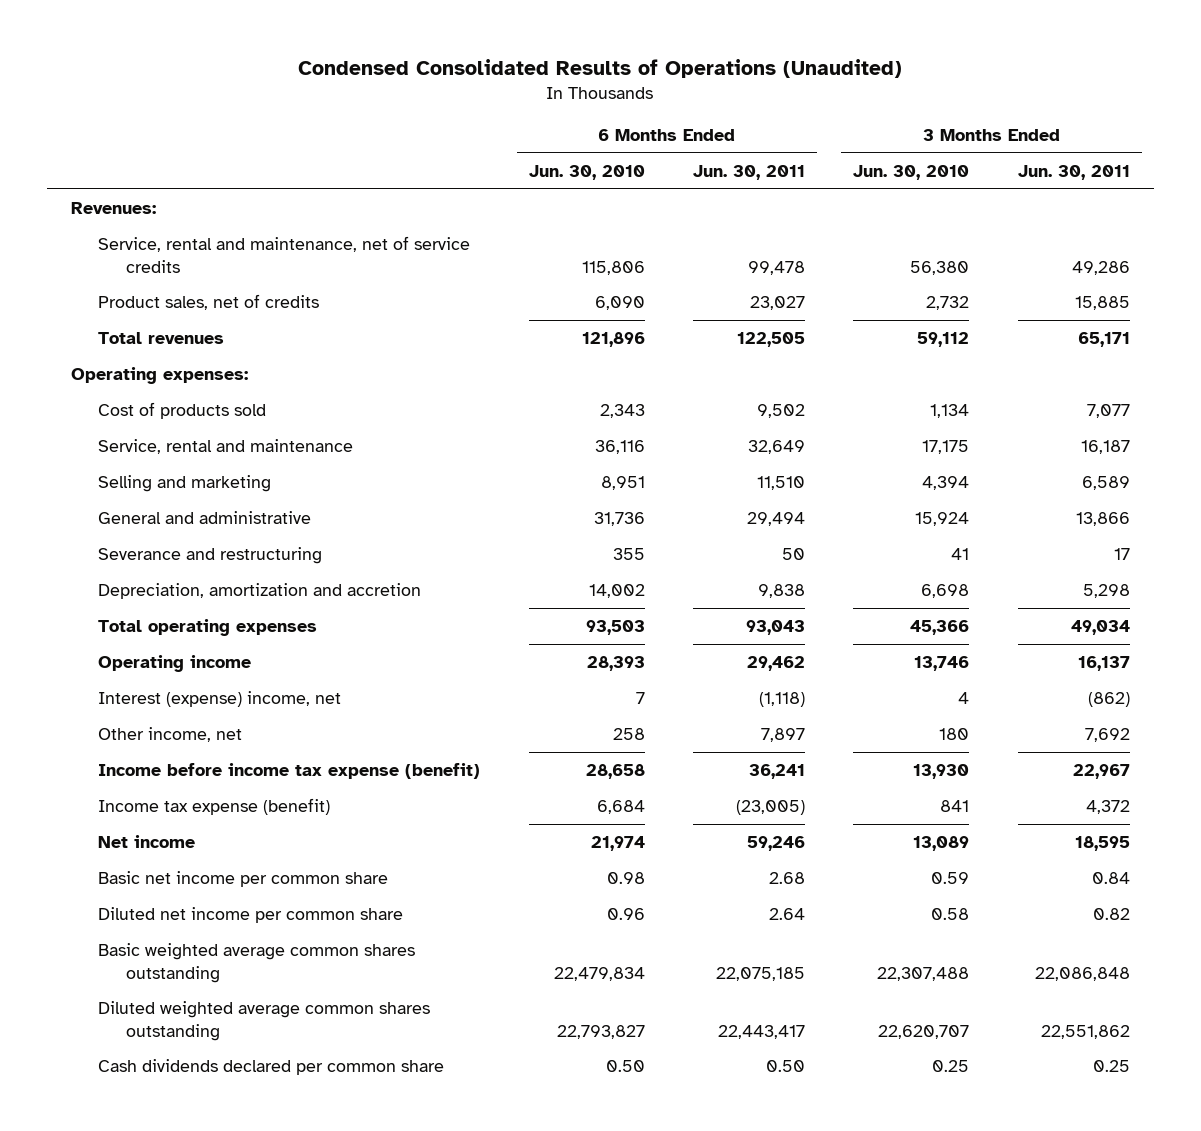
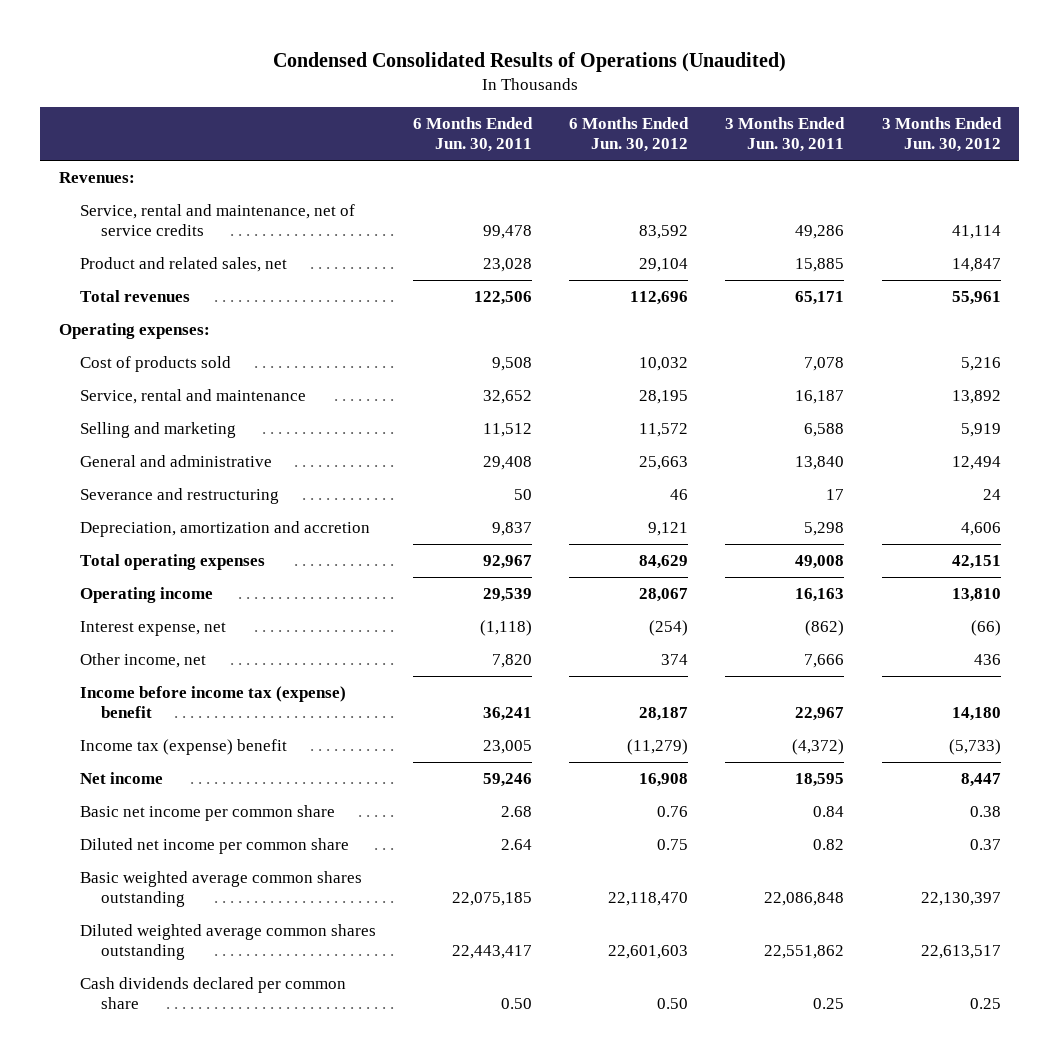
[528,164,645,180] Jun. 30, 2010 -> none
[853,164,970,180] Jun. 30, 2010 -> none
none -> [569,117,690,153] 6 Months Ended Jun. 30, 2012
none -> [881,117,1002,153] 3 Months Ended Jun. 30, 2012
[98,294,320,311] Product sales, net of credits -> [79,257,287,273] Product and related sales, net
[750,296,806,311] 23,027 -> [482,258,532,273] 23,028
[737,332,806,348] 122,505 -> [473,291,532,306] 122,506
[757,404,806,419] 9,502 -> [491,357,532,372] 9,508
[1086,404,1130,419] 7,077 -> [804,357,845,372] 7,078
[748,440,806,455] 32,649 -> [482,390,532,405] 32,652
[757,476,806,491] 11,510 -> [482,423,532,438] 11,512
[1081,476,1130,491] 6,589 -> [804,423,845,438] 6,588
[747,512,806,527] 29,494 -> [482,456,532,471] 29,408
[1075,512,1130,527] 13,866 -> [795,456,845,471] 13,840
[758,584,806,599] 9,838 -> [491,522,532,537] 9,837
[746,620,806,636] 93,043 -> [482,555,532,570] 92,967
[1070,620,1130,636] 49,034 -> [795,555,845,570] 49,008
[747,656,806,672] 29,462 -> [482,588,532,603] 29,539
[1077,656,1130,672] 16,137 -> [795,588,845,603] 16,163
[98,691,342,708] Interest (expense) income, net -> [79,621,226,637] Interest expense, net
[761,728,806,743] 7,897 -> [491,654,532,669] 7,820
[1084,728,1130,743] 7,692 -> [804,654,845,669] 7,666
[98,763,481,780] Income before income tax expense (benefit) -> [79,686,346,719] Income before income tax (expense) benefit
[98,798,331,816] Income tax expense (benefit) -> [79,739,287,756] Income tax (expense) benefit
[736,800,806,816] (23,005) -> [482,740,532,755] 23,005
[1085,800,1130,815] 4,372 -> [792,739,845,756] (4,372)

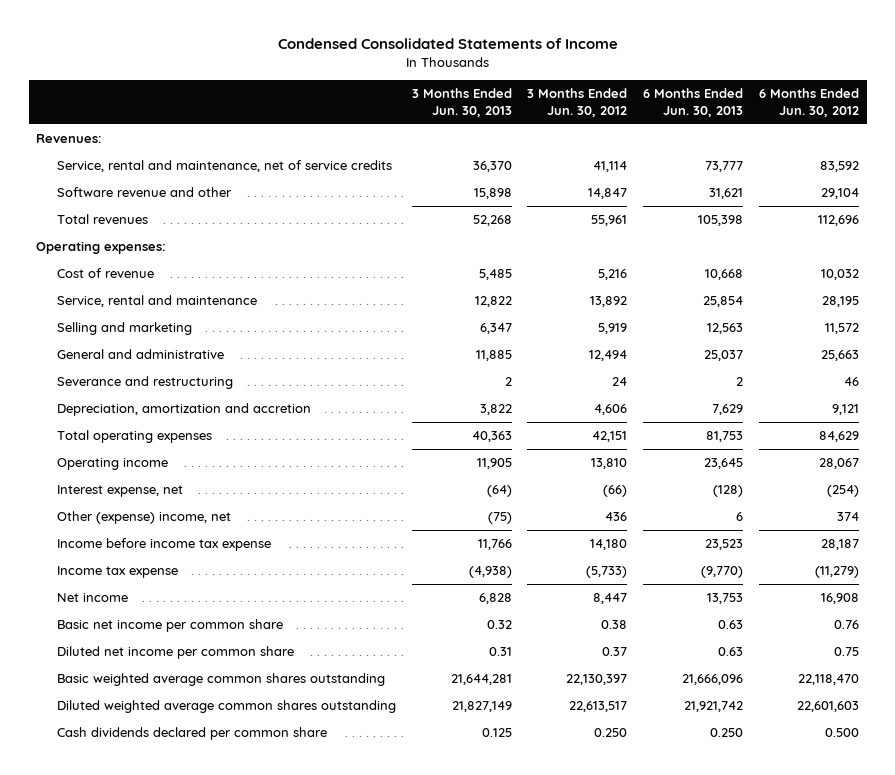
[272,51,786,72] Condensed Consolidated Results of Operations (Unaudited) -> [277,37,618,49] Condensed Consolidated Statements of Income
[412,117,533,153] 6 Months Ended Jun. 30, 2011 -> none
[725,117,846,153] 3 Months Ended Jun. 30, 2011 -> none
none -> [411,87,512,117] 3 Months Ended Jun. 30, 2013
none -> [643,87,744,117] 6 Months Ended Jun. 30, 2013
[79,257,287,273] Product and related sales, net -> [56,187,232,198] Software revenue and other
[79,356,231,373] Cost of products sold -> [56,268,154,279] Cost of revenue
[79,653,206,669] Other income, net -> [56,511,231,525] Other (expense) income, net
[79,686,346,719] Income before income tax (expense) benefit -> [56,538,271,552] Income before income tax expense
[79,739,287,756] Income tax (expense) benefit -> [56,566,178,579] Income tax expense
[657,998,689,1010] 0.50 -> [824,728,859,738] 0.500
[969,998,1001,1010] 0.25 -> [594,728,628,738] 0.250

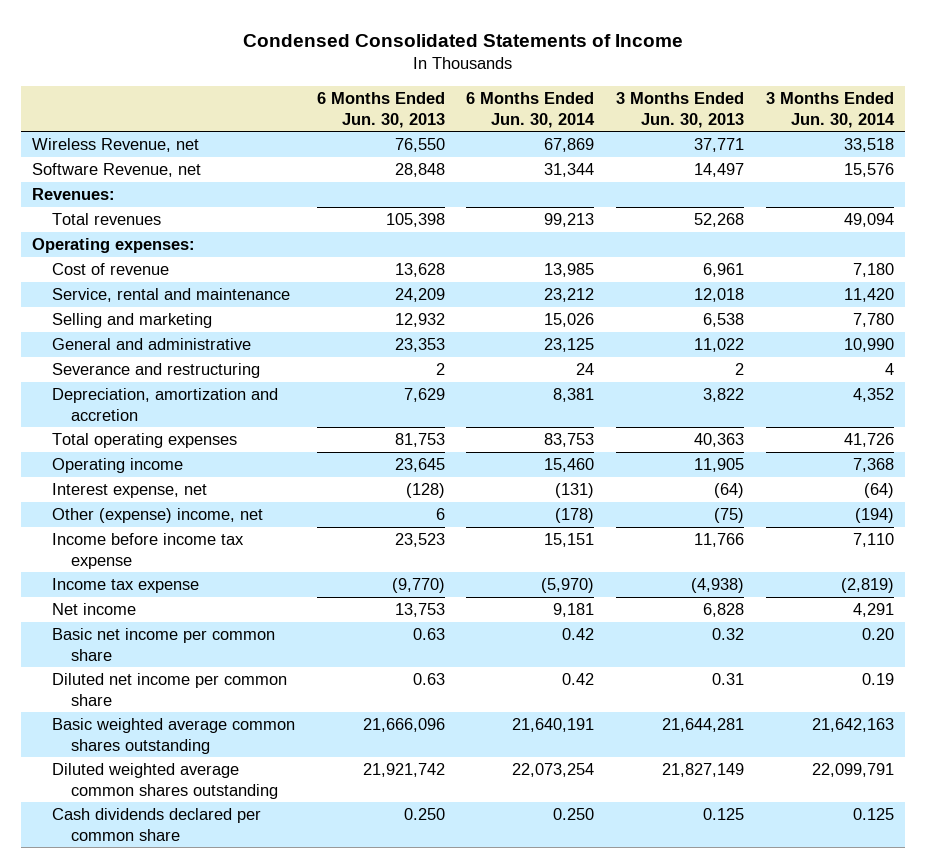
[527,87,628,117] 3 Months Ended Jun. 30, 2012 -> none
[758,87,859,117] 6 Months Ended Jun. 30, 2012 -> none
none -> [466,92,596,128] 6 Months Ended Jun. 30, 2014
none -> [766,92,896,128] 3 Months Ended Jun. 30, 2014
none -> [31,138,199,153] Wireless Revenue, net
none -> [31,163,201,178] Software Revenue, net
[56,160,392,173] Service, rental and maintenance, net of service credits -> none
[56,187,232,198] Software revenue and other -> none
[478,269,512,281] 5,485 -> [703,263,745,278] 6,961
[705,269,744,281] 10,668 -> [394,263,445,278] 13,628
[474,296,512,308] 12,822 -> [694,288,745,303] 12,018
[703,296,744,308] 25,854 -> [394,288,445,303] 24,209
[479,323,512,335] 6,347 -> [703,313,745,328] 6,538
[707,323,744,335] 12,563 -> [394,313,445,328] 12,932
[475,350,512,362] 11,885 -> [694,338,745,353] 11,022
[704,350,744,362] 25,037 -> [394,338,445,353] 23,353

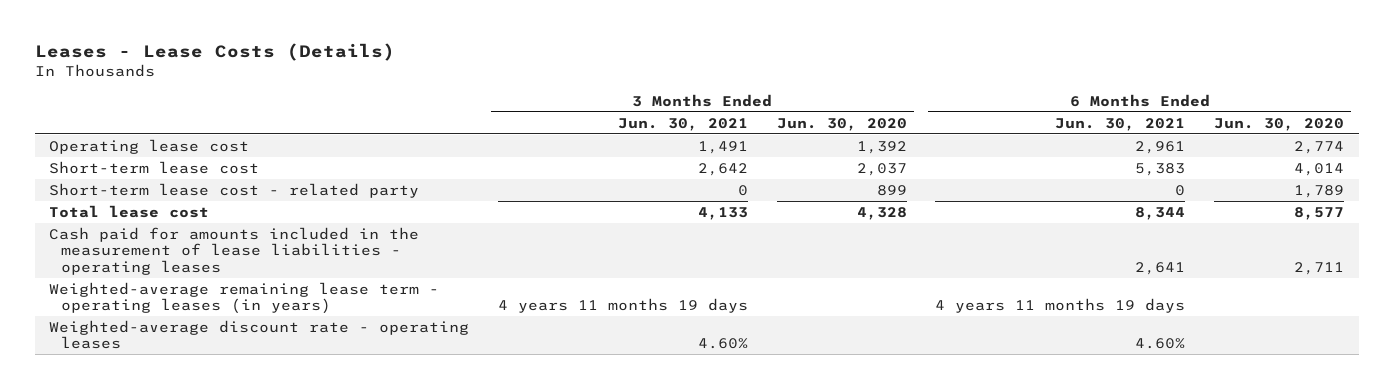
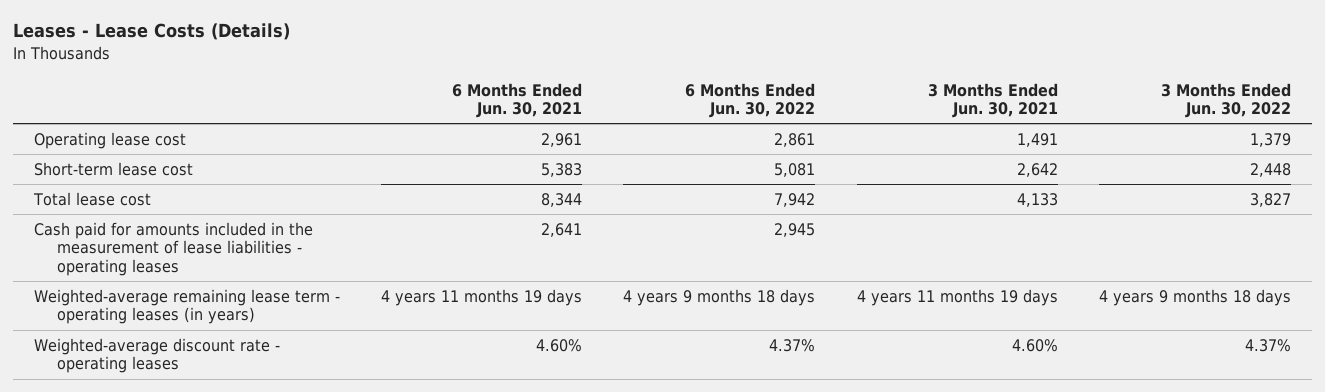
[776,117,907,131] Jun. 30, 2020 -> none
[1214,117,1345,131] Jun. 30, 2020 -> none
none -> [685,82,816,118] 6 Months Ended Jun. 30, 2022
none -> [1161,82,1292,118] 3 Months Ended Jun. 30, 2022
[49,182,420,198] Short-term lease cost - related party -> none

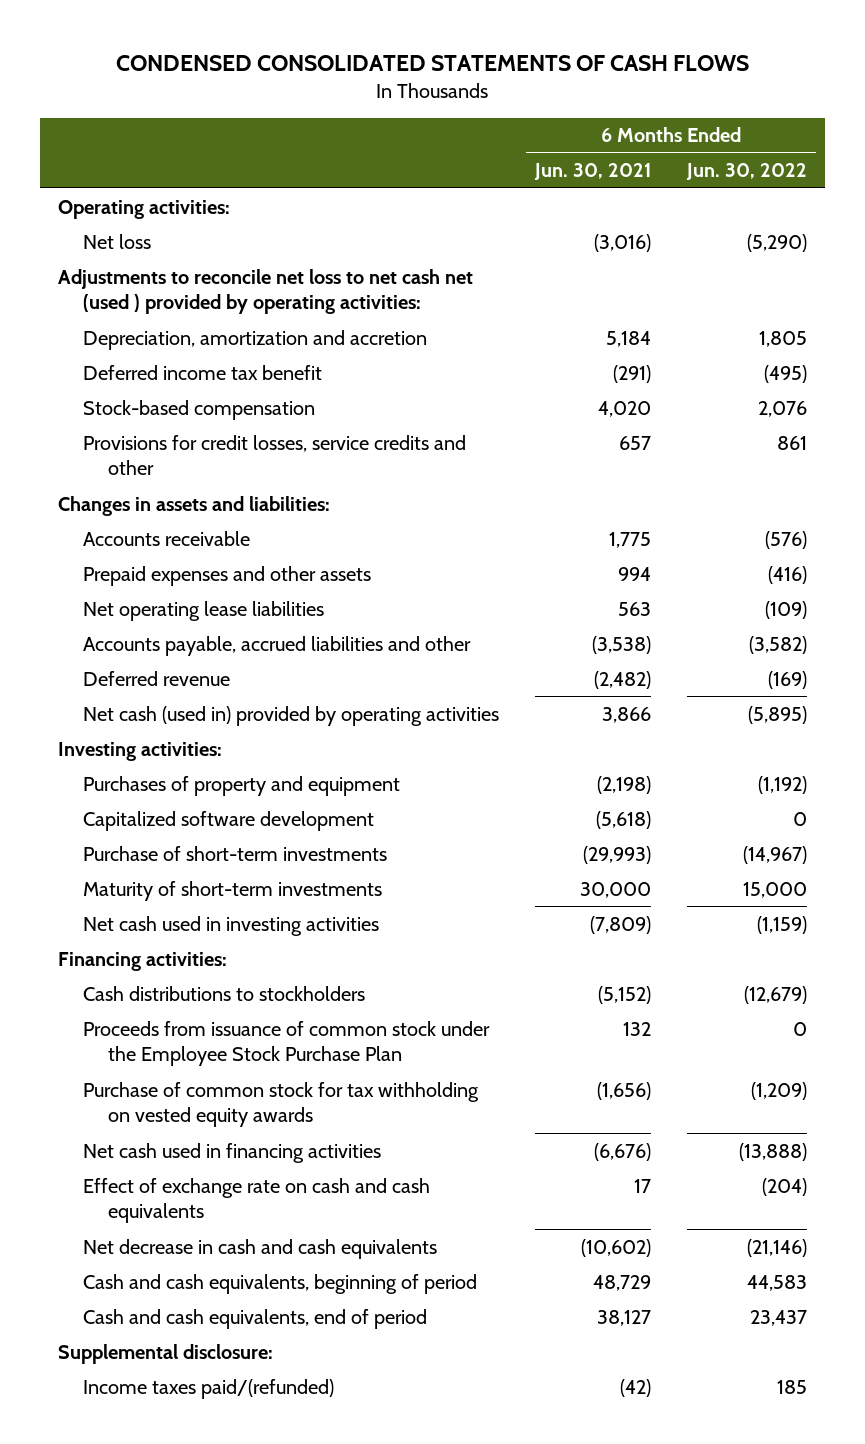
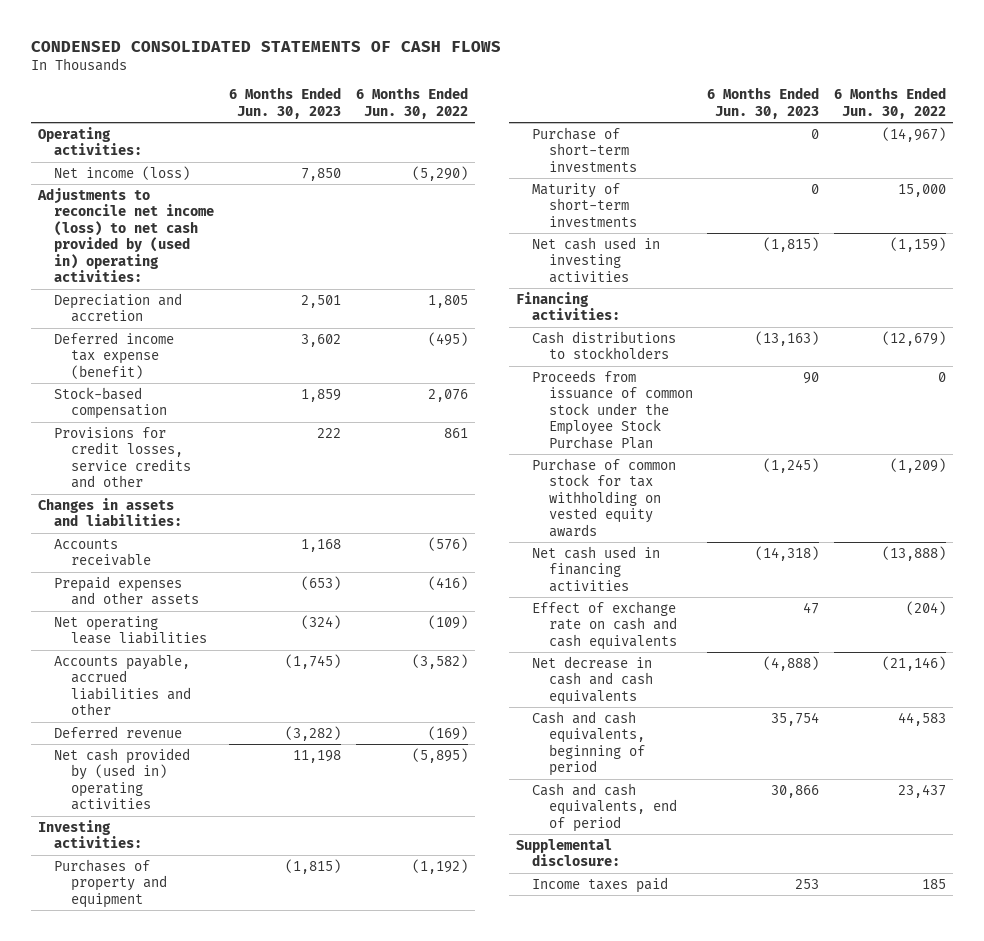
[533,163,651,181] Jun. 30, 2021 -> none
none -> [229,87,342,119] 6 Months Ended Jun. 30, 2023
[82,233,151,249] Net loss -> [54,165,191,180] Net income (loss)
[58,268,474,315] Adjustments to reconcile net loss to net cash net (used ) provided by operating activities: -> [37,187,215,283] Adjustments to reconcile net income (loss) to net cash provided by (used in) operating activities:
[82,329,427,350] Depreciation, amortization and accretion -> [54,292,183,323] Depreciation and accretion
[82,364,322,380] Deferred income tax benefit -> [54,331,175,379] Deferred income tax expense (benefit)
[82,705,499,726] Net cash (used in) provided by operating activities -> [54,747,191,811] Net cash provided by (used in) operating activities
[82,810,374,831] Capitalized software development -> none
[82,1378,334,1399] Income taxes paid/(refunded) -> [532,876,669,893] Income taxes paid

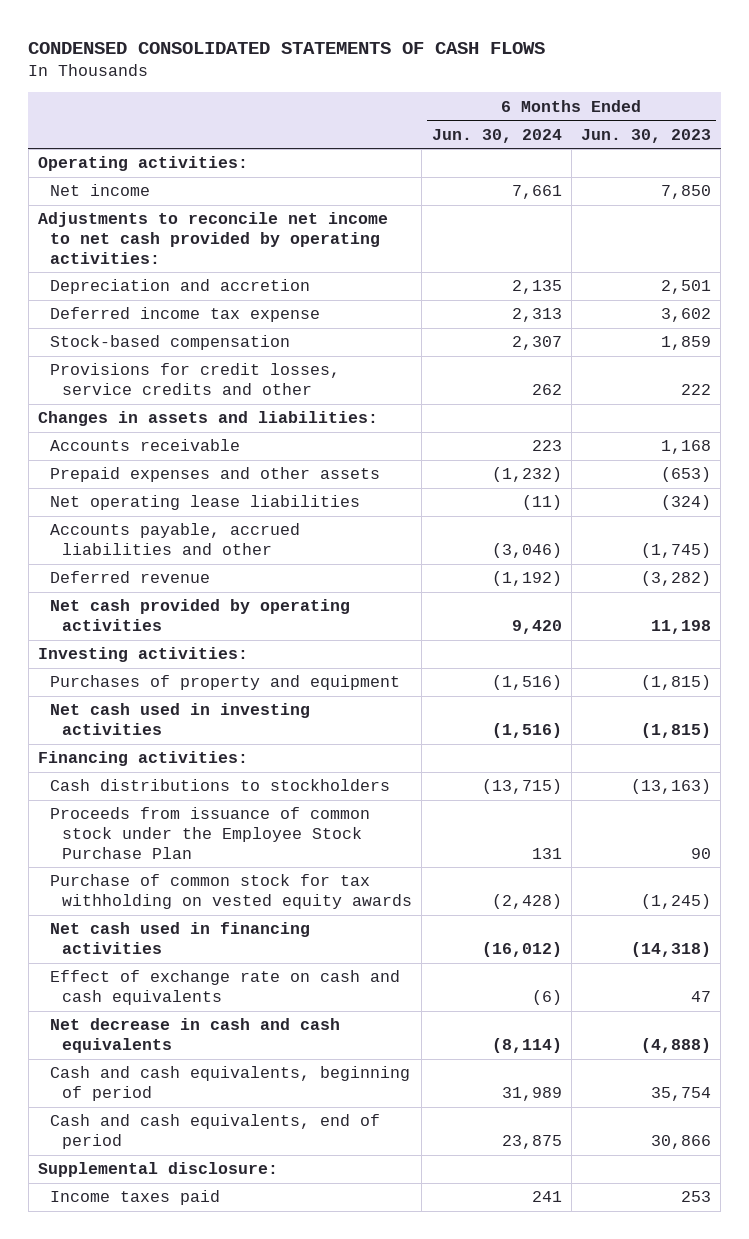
[356,87,469,119] 6 Months Ended Jun. 30, 2022 -> none
none -> [431,128,562,143] Jun. 30, 2024
[54,165,191,180] Net income (loss) -> [50,184,151,197] Net income
[37,187,215,283] Adjustments to reconcile net income (loss) to net cash provided by (used in) operating activities: -> [37,212,388,264] Adjustments to reconcile net income to net cash provided by operating activities:
[54,331,175,379] Deferred income tax expense (benefit) -> [50,307,321,323] Deferred income tax expense
[54,747,191,811] Net cash provided by (used in) operating activities -> [50,599,351,632] Net cash provided by operating activities
[532,126,637,172] Purchase of short-term investments -> none
[532,182,637,227] Maturity of short-term investments -> none

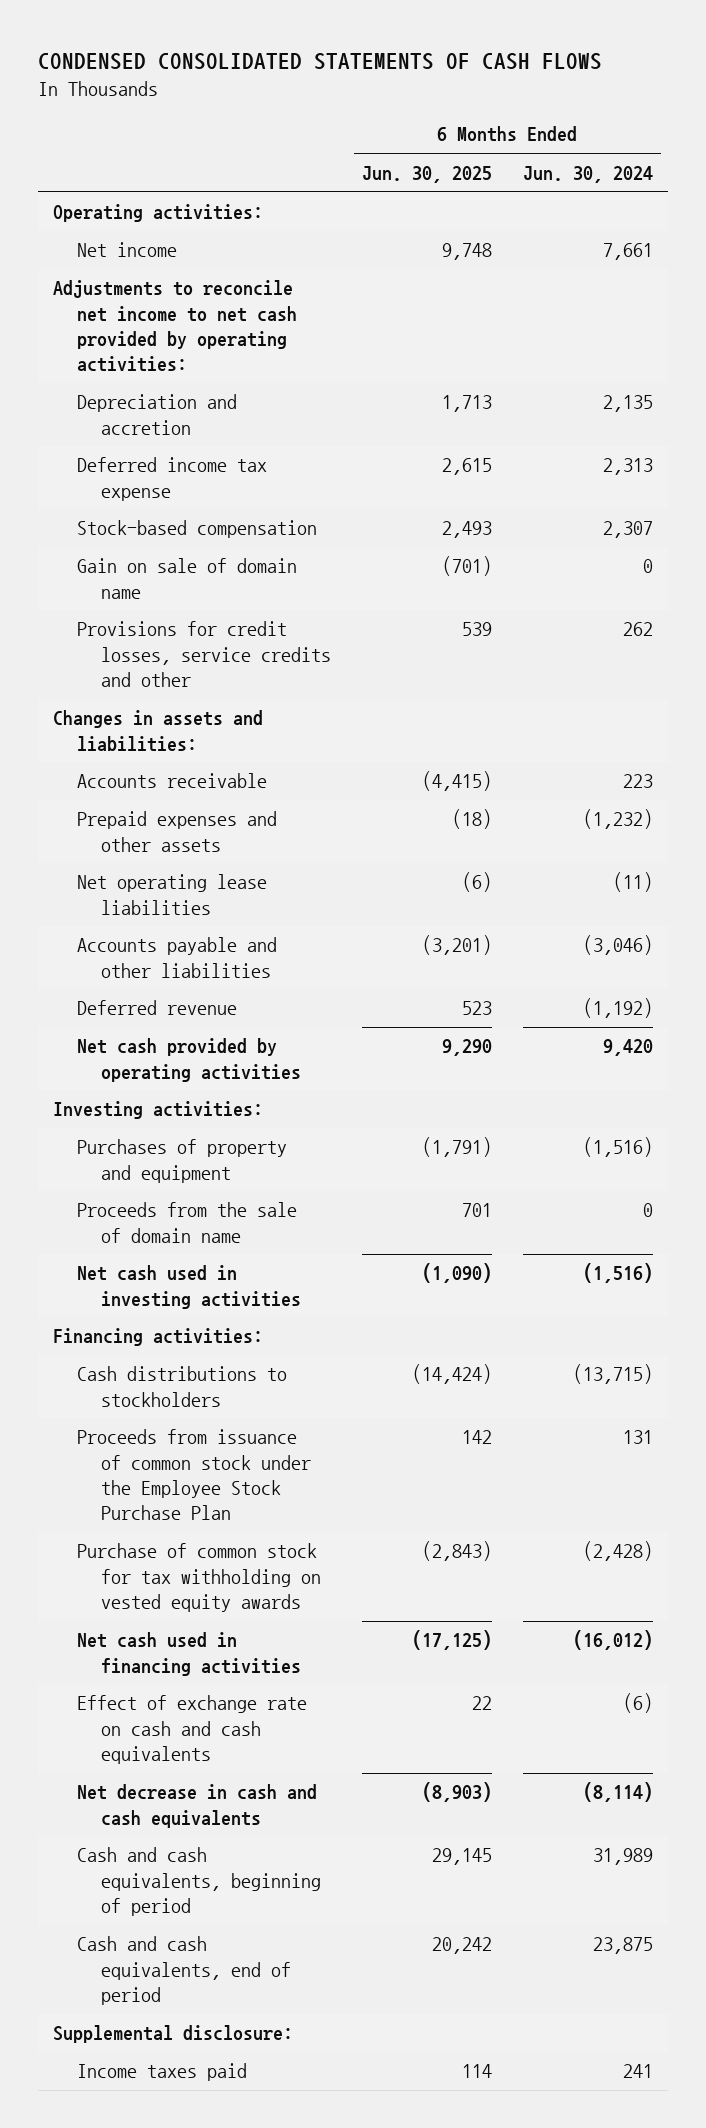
[580,128,711,143] Jun. 30, 2023 -> none
none -> [362,165,493,183] Jun. 30, 2025
none -> [77,558,298,599] Gain on sale of domain name
[50,523,301,556] Accounts payable, accrued liabilities and other -> [77,937,278,978] Accounts payable and other liabilities
none -> [77,1202,298,1243] Proceeds from the sale of domain name

